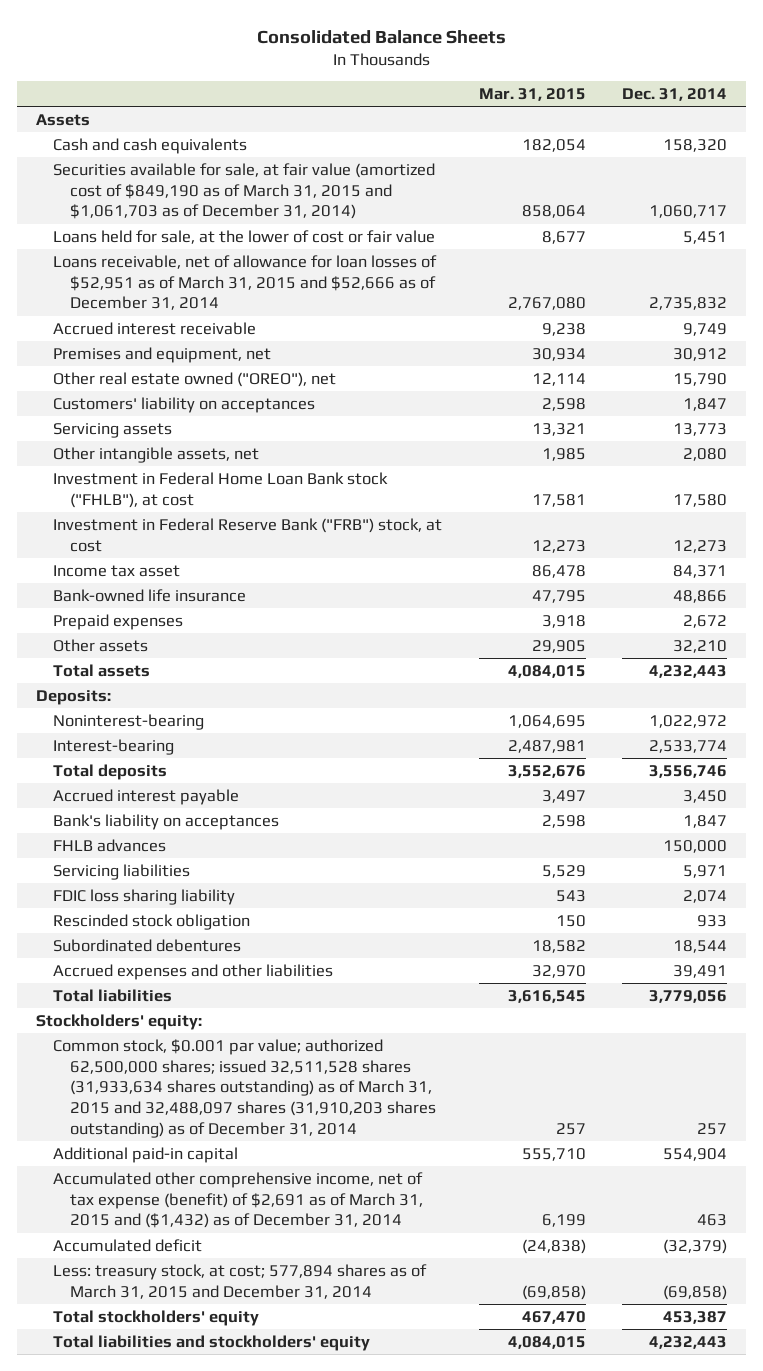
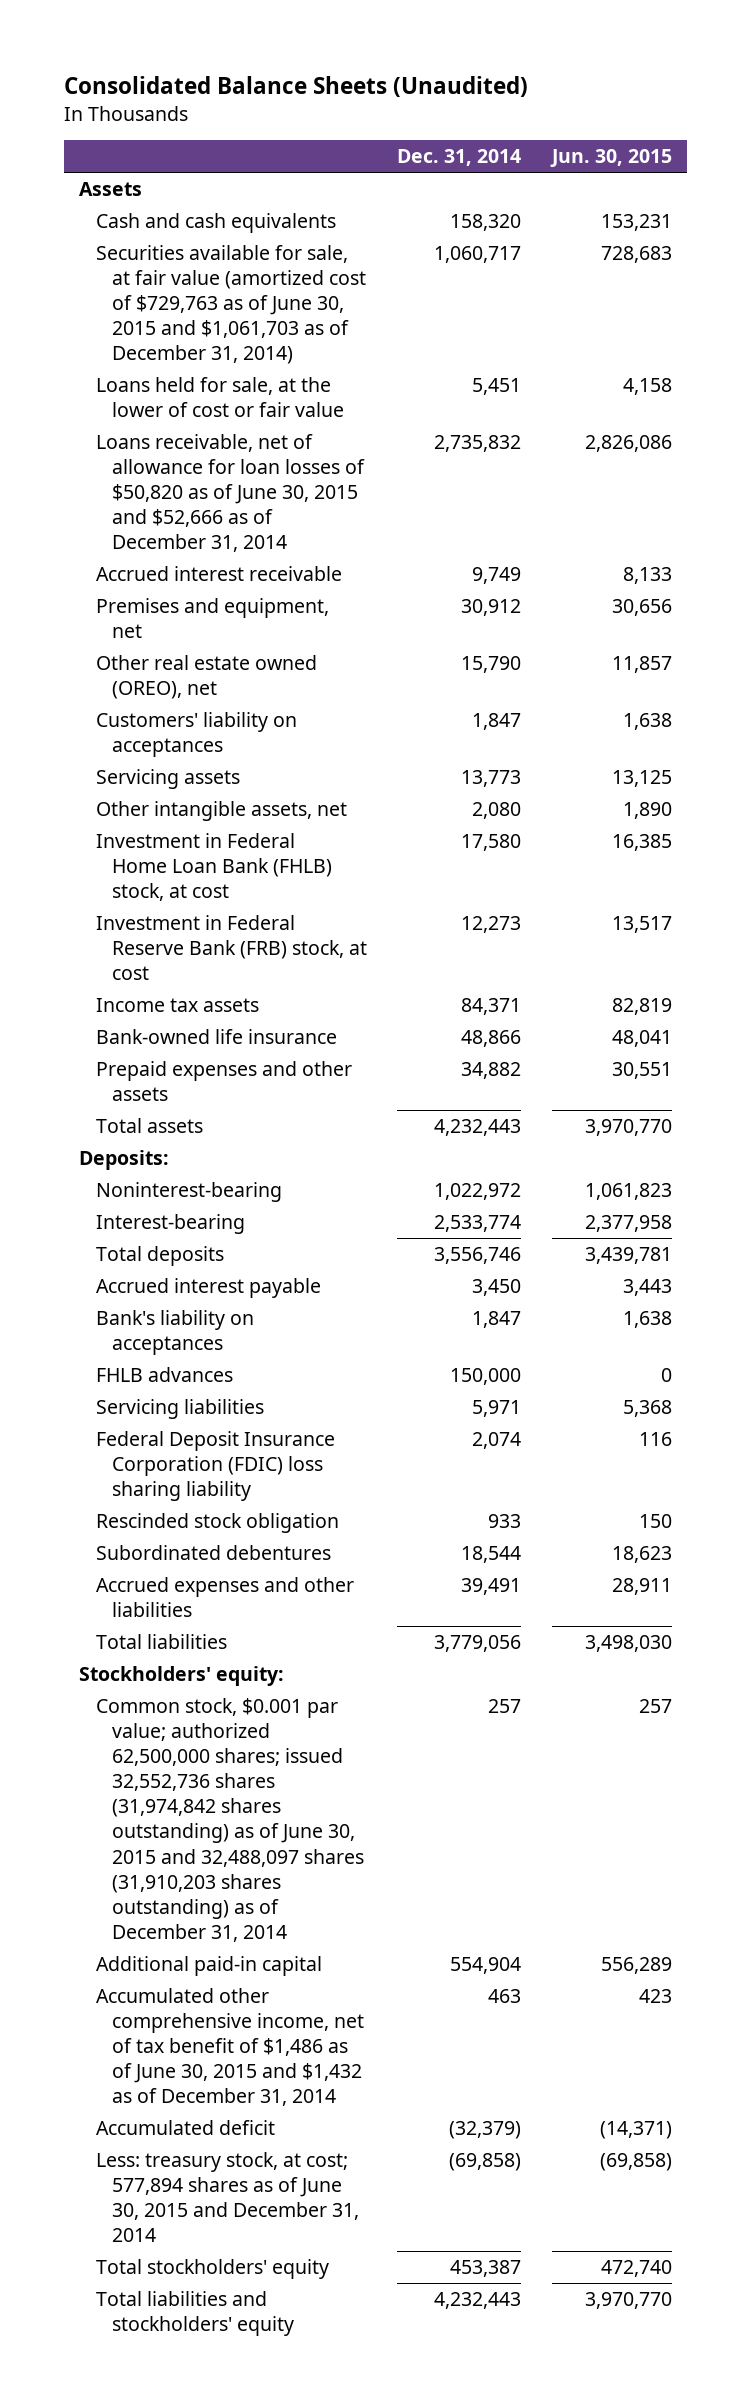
[256,29,506,44] Consolidated Balance Sheets -> [64,76,529,98] Consolidated Balance Sheets (Unaudited)
[478,87,586,101] Mar. 31, 2015 -> none
none -> [549,149,672,168] Jun. 30, 2015
[52,162,435,220] Securities available for sale, at fair value (amortized cost of $849,190 as of March 31, 2015 and $1,061,703 as of December 31, 2014) -> [95,245,366,365] Securities available for sale, at fair value (amortized cost of $729,763 as of June 30, 2015 and $1,061,703 as of December 31, 2014)
[52,254,437,311] Loans receivable, net of allowance for loan losses of $52,951 as of March 31, 2015 and $52,666 as of December 31, 2014 -> [95,434,365,553] Loans receivable, net of allowance for loan losses of $50,820 as of June 30, 2015 and $52,666 as of December 31, 2014
[52,371,336,387] Other real estate owned ("OREO"), net -> [95,655,317,700] Other real estate owned (OREO), net
[52,471,388,508] Investment in Federal Home Loan Bank stock ("FHLB"), at cost -> [95,833,332,902] Investment in Federal Home Loan Bank (FHLB) stock, at cost
[52,517,442,552] Investment in Federal Reserve Bank ("FRB") stock, at cost -> [95,915,367,981] Investment in Federal Reserve Bank (FRB) stock, at cost
[52,564,180,577] Income tax asset -> [95,998,259,1013] Income tax assets
[52,613,183,630] Prepaid expenses -> none
[52,638,148,652] Other assets -> none
none -> [95,1061,352,1102] Prepaid expenses and other assets
[52,888,235,905] FDIC loss sharing liability -> [95,1431,335,1502] Federal Deposit Insurance Corporation (FDIC) loss sharing liability
[52,1038,436,1138] Common stock, $0.001 par value; authorized 62,500,000 shares; issued 32,511,528 shares (31,933,634 shares outstanding) as of March 31, 2015 and 32,488,097 shares (31,910,203 shares outstanding) as of December 31, 2014 -> [95,1698,364,1942] Common stock, $0.001 par value; authorized 62,500,000 shares; issued 32,552,736 shares (31,974,842 shares outstanding) as of June 30, 2015 and 32,488,097 shares (31,910,203 shares outstanding) as of December 31, 2014
[52,1171,423,1229] Accumulated other comprehensive income, net of tax expense (benefit) of $2,691 as of March 31, 2015 and ($1,432) as of December 31, 2014 -> [95,1988,364,2107] Accumulated other comprehensive income, net of tax benefit of $1,486 as of June 30, 2015 and $1,432 as of December 31, 2014
[52,1263,427,1299] Less: treasury stock, at cost; 577,894 shares as of March 31, 2015 and December 31, 2014 -> [95,2152,359,2243] Less: treasury stock, at cost; 577,894 shares as of June 30, 2015 and December 31, 2014

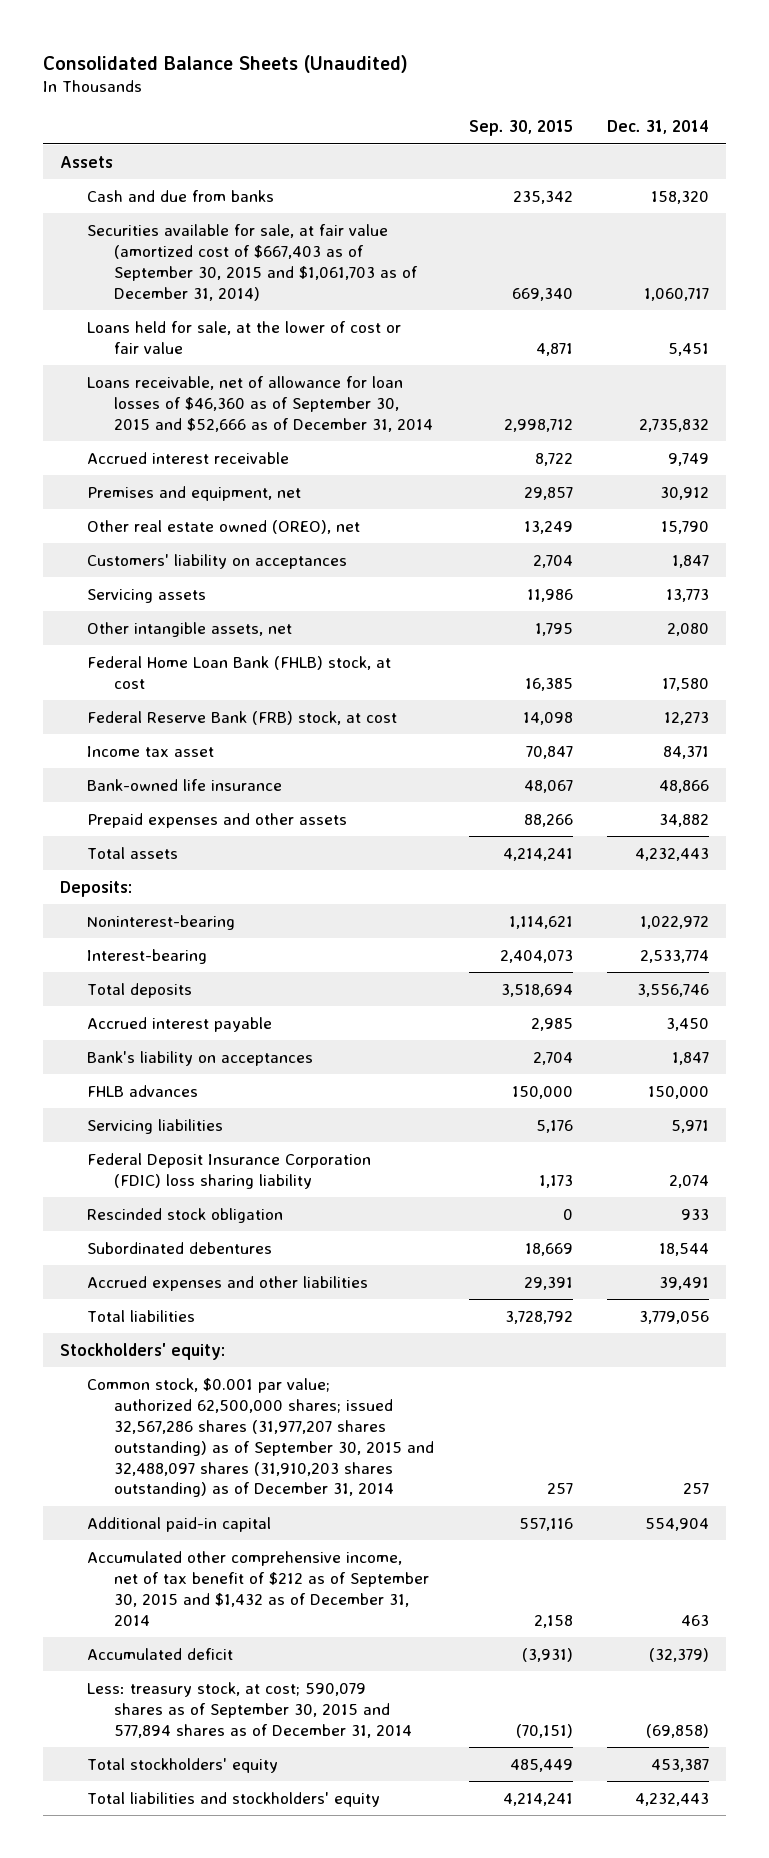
[549,149,672,168] Jun. 30, 2015 -> none
none -> [468,120,573,137] Sep. 30, 2015
[95,213,336,234] Cash and cash equivalents -> [87,189,275,202] Cash and due from banks
[95,245,366,365] Securities available for sale, at fair value (amortized cost of $729,763 as of June 30, 2015 and $1,061,703 as of December 31, 2014) -> [87,223,419,301] Securities available for sale, at fair value (amortized cost of $667,403 as of September 30, 2015 and $1,061,703 as of December 31, 2014)
[95,434,365,553] Loans receivable, net of allowance for loan losses of $50,820 as of June 30, 2015 and $52,666 as of December 31, 2014 -> [87,375,434,432] Loans receivable, net of allowance for loan losses of $46,360 as of September 30, 2015 and $52,666 as of December 31, 2014
[95,833,332,902] Investment in Federal Home Loan Bank (FHLB) stock, at cost -> [87,655,392,689] Federal Home Loan Bank (FHLB) stock, at cost
[95,915,367,981] Investment in Federal Reserve Bank (FRB) stock, at cost -> [87,710,398,725] Federal Reserve Bank (FRB) stock, at cost
[95,998,259,1013] Income tax assets -> [87,745,215,757] Income tax asset
[95,1698,364,1942] Common stock, $0.001 par value; authorized 62,500,000 shares; issued 32,552,736 shares (31,974,842 shares outstanding) as of June 30, 2015 and 32,488,097 shares (31,910,203 shares outstanding) as of December 31, 2014 -> [87,1377,435,1498] Common stock, $0.001 par value; authorized 62,500,000 shares; issued 32,567,286 shares (31,977,207 shares outstanding) as of September 30, 2015 and 32,488,097 shares (31,910,203 shares outstanding) as of December 31, 2014
[95,1988,364,2107] Accumulated other comprehensive income, net of tax benefit of $1,486 as of June 30, 2015 and $1,432 as of December 31, 2014 -> [87,1550,430,1626] Accumulated other comprehensive income, net of tax benefit of $212 as of September 30, 2015 and $1,432 as of December 31, 2014
[95,2152,359,2243] Less: treasury stock, at cost; 577,894 shares as of June 30, 2015 and December 31, 2014 -> [87,1681,413,1738] Less: treasury stock, at cost; 590,079 shares as of September 30, 2015 and 577,894 shares as of December 31, 2014

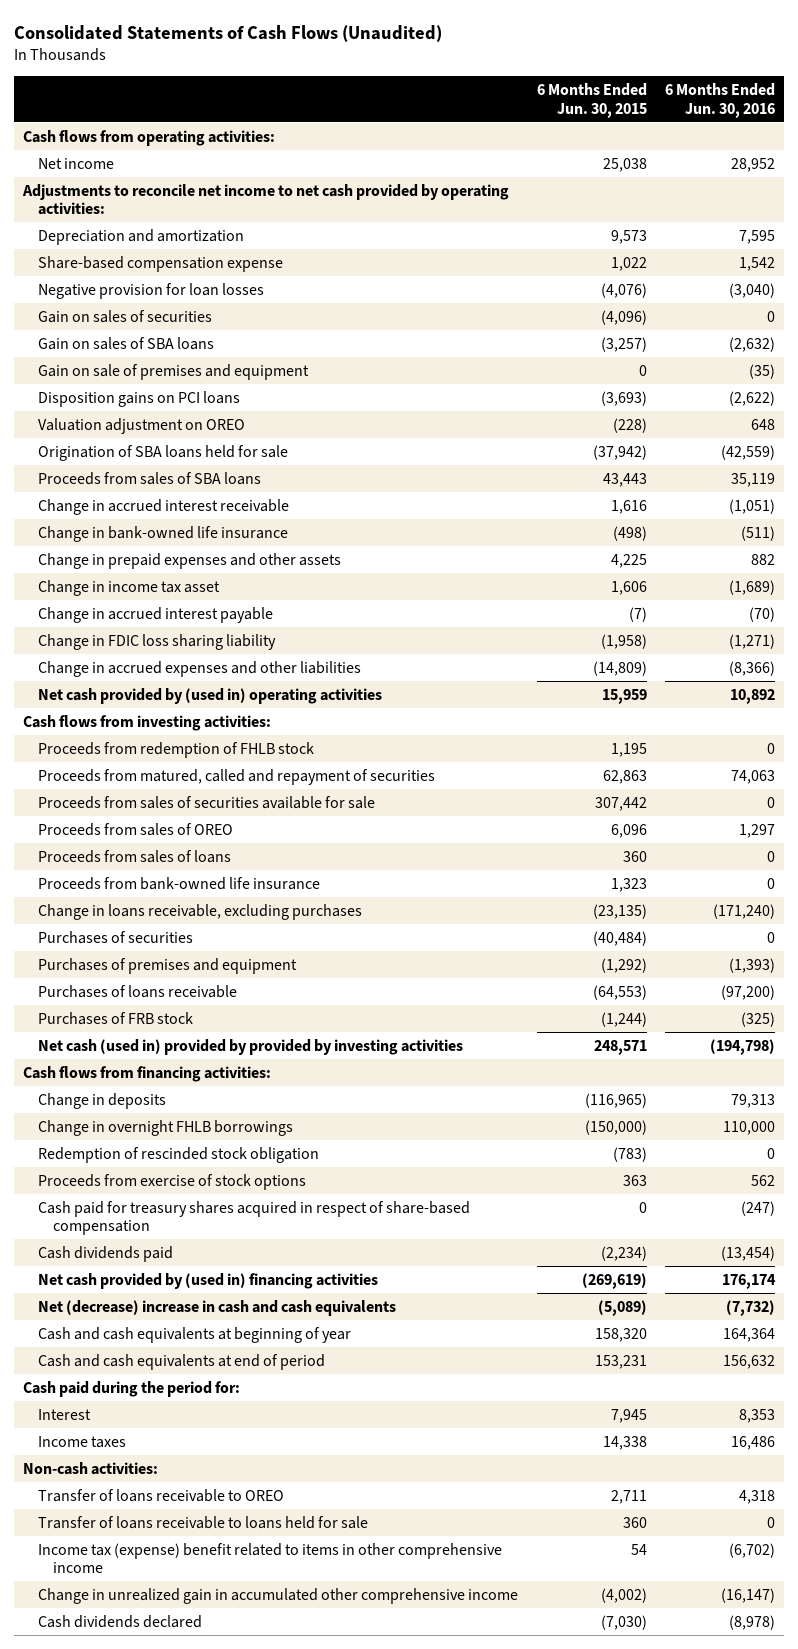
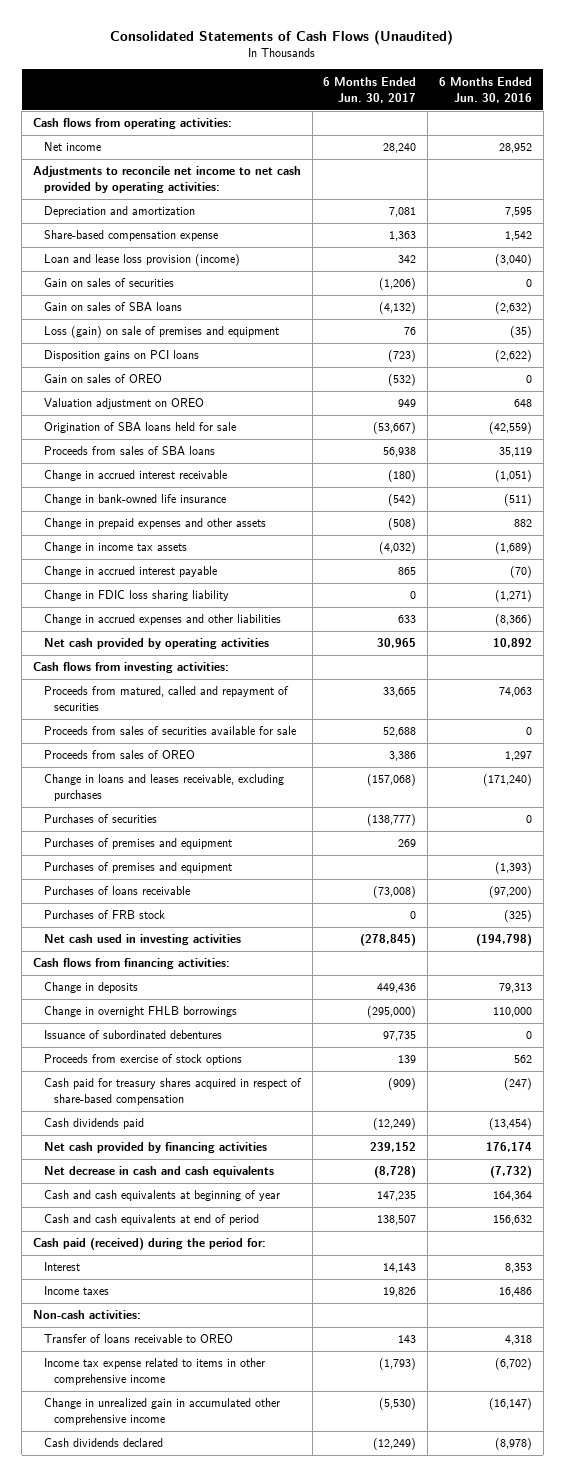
[536,82,647,118] 6 Months Ended Jun. 30, 2015 -> none
none -> [323,76,417,103] 6 Months Ended Jun. 30, 2017
[38,282,265,299] Negative provision for loan losses -> [43,254,240,267] Loan and lease loss provision (income)
[38,363,310,380] Gain on sale of premises and equipment -> [43,326,279,339] Loss (gain) on sale of premises and equipment
none -> [43,374,162,384] Gain on sales of OREO
[38,579,221,596] Change in income tax asset -> [43,542,187,554] Change in income tax assets
[38,687,383,704] Net cash provided by (used in) operating activities -> [43,638,269,650] Net cash provided by operating activities
[38,741,315,758] Proceeds from redemption of FHLB stock -> none
[38,849,232,863] Proceeds from sales of loans -> none
[38,876,321,890] Proceeds from bank-owned life insurance -> none
[38,903,363,920] Change in loans receivable, excluding purchases -> [43,774,284,802] Change in loans and leases receivable, excluding purchases
none -> [43,838,232,850] Purchases of premises and equipment
[38,1038,464,1055] Net cash (used in) provided by provided by investing activities -> [43,934,241,946] Net cash used in investing activities
[38,1146,320,1163] Redemption of rescinded stock obligation -> none
none -> [43,1030,222,1040] Issuance of subordinated debentures
[38,1272,379,1289] Net cash provided by (used in) financing activities -> [43,1142,267,1154] Net cash provided by financing activities
[38,1299,397,1316] Net (decrease) increase in cash and cash equivalents -> [43,1166,274,1178] Net decrease in cash and cash equivalents
[23,1380,241,1397] Cash paid during the period for: -> [32,1238,266,1251] Cash paid (received) during the period for:
[38,1515,369,1529] Transfer of loans receivable to loans held for sale -> none
[38,1542,503,1574] Income tax (expense) benefit related to items in other comprehensive income -> [43,1358,265,1386] Income tax expense related to items in other comprehensive income

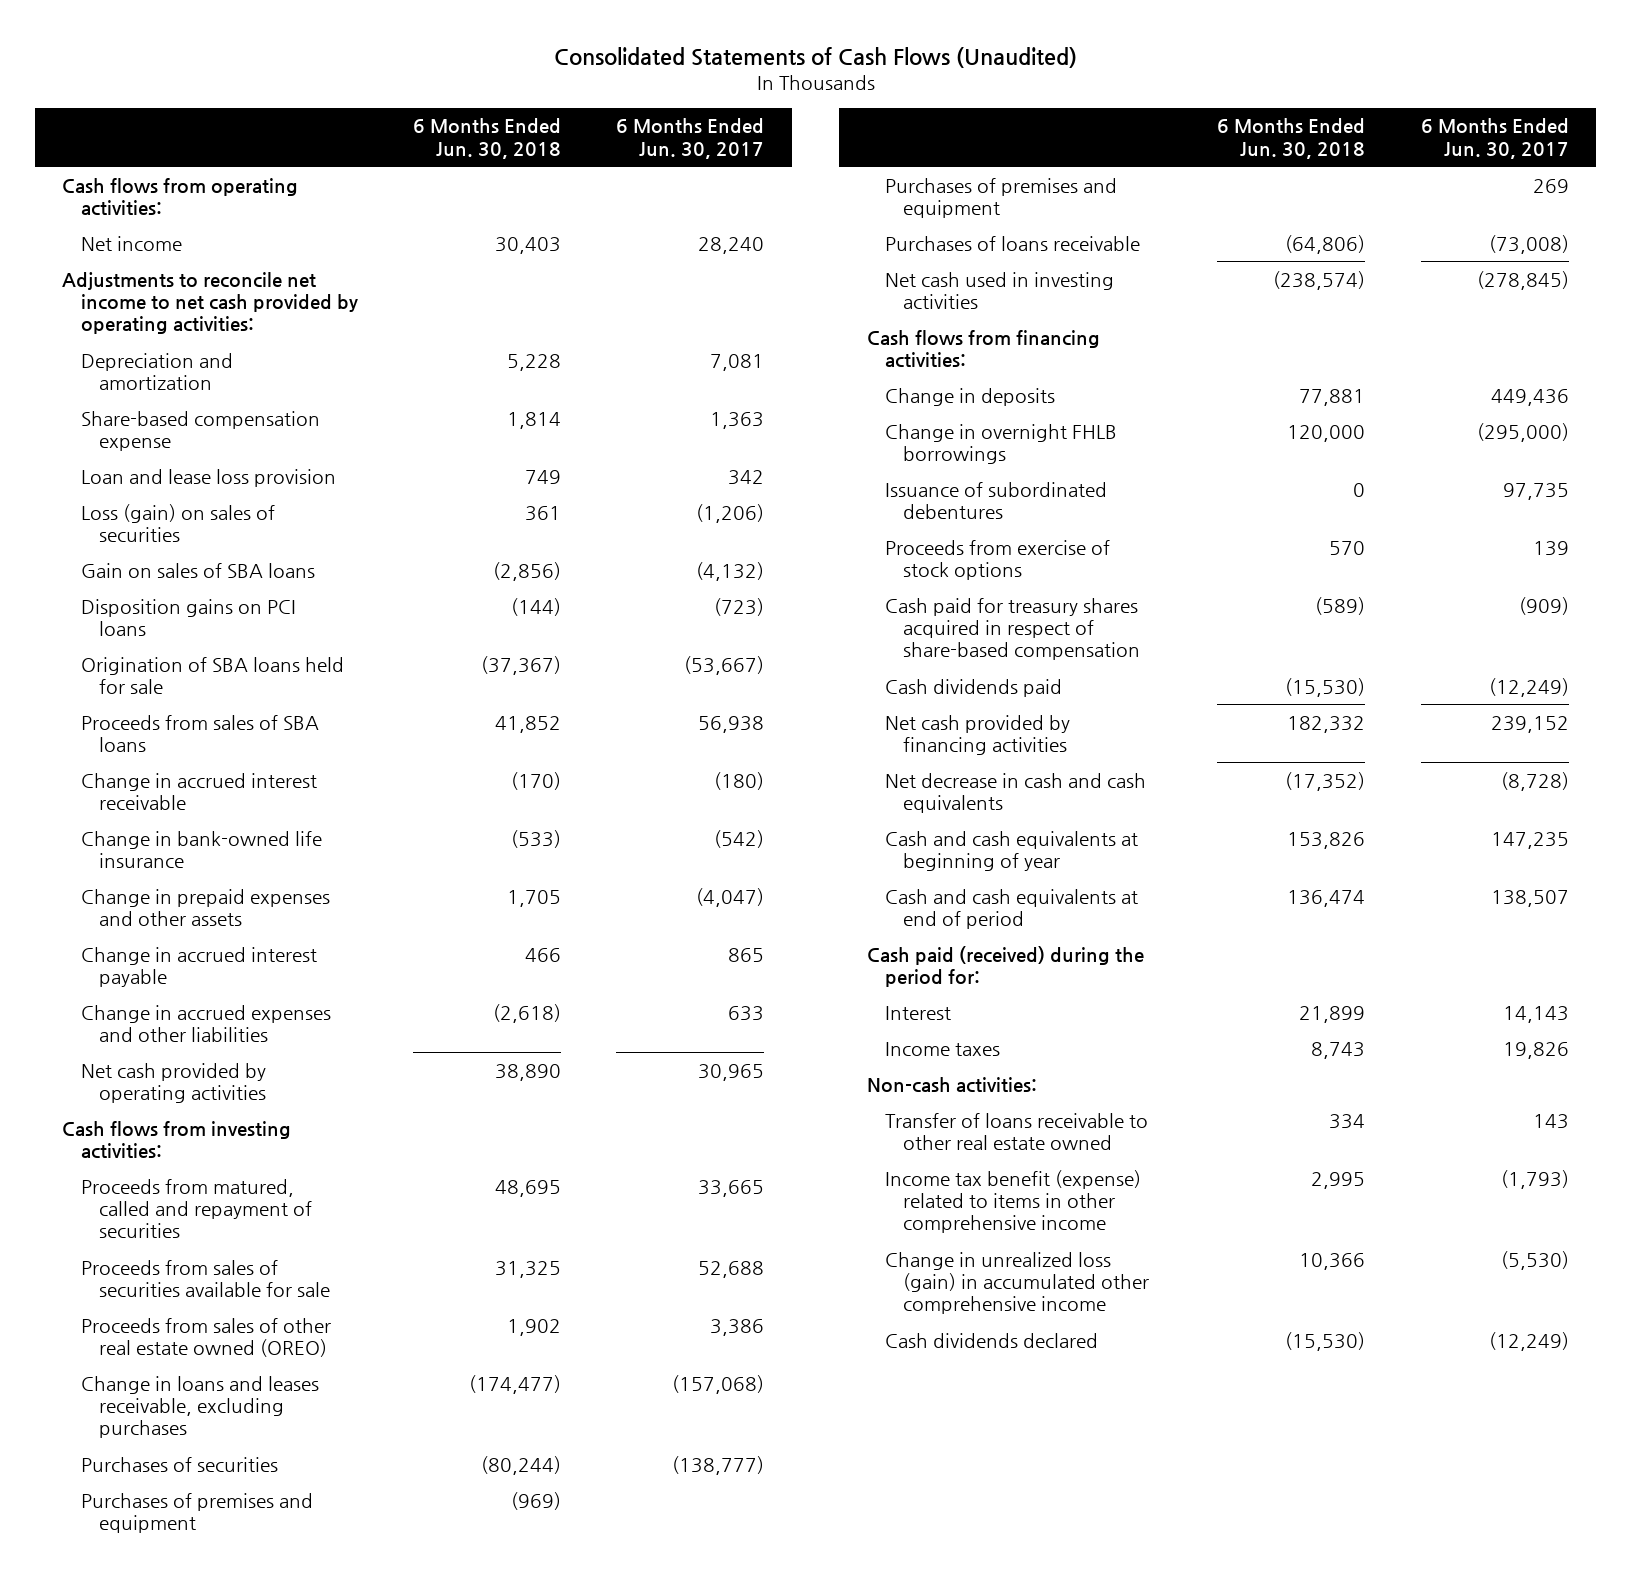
[438,76,532,103] 6 Months Ended Jun. 30, 2016 -> none
none -> [412,118,561,159] 6 Months Ended Jun. 30, 2018
[43,254,240,267] Loan and lease loss provision (income) -> [80,468,336,487] Loan and lease loss provision
[43,278,174,288] Gain on sales of securities -> [80,503,275,542] Loss (gain) on sales of securities
[43,326,279,339] Loss (gain) on sale of premises and equipment -> none
[43,374,162,384] Gain on sales of OREO -> none
[43,398,204,410] Valuation adjustment on OREO -> none
[43,542,187,554] Change in income tax assets -> none
[388,518,417,531] (508) -> [696,887,765,907] (4,047)
[43,590,229,602] Change in FDIC loss sharing liability -> none
[43,750,195,760] Proceeds from sales of OREO -> [80,1317,331,1357] Proceeds from sales of other real estate owned (OREO)
[43,838,232,850] Purchases of premises and equipment -> [884,177,1117,218] Purchases of premises and equipment
[43,910,165,920] Purchases of FRB stock -> none
[43,1334,233,1344] Transfer of loans receivable to OREO -> [884,1112,1148,1150] Transfer of loans receivable to other real estate owned
[43,1358,265,1386] Income tax expense related to items in other comprehensive income -> [884,1169,1141,1234] Income tax benefit (expense) related to items in other comprehensive income
[43,1398,280,1426] Change in unrealized gain in accumulated other comprehensive income -> [884,1251,1150,1315] Change in unrealized loss (gain) in accumulated other comprehensive income

